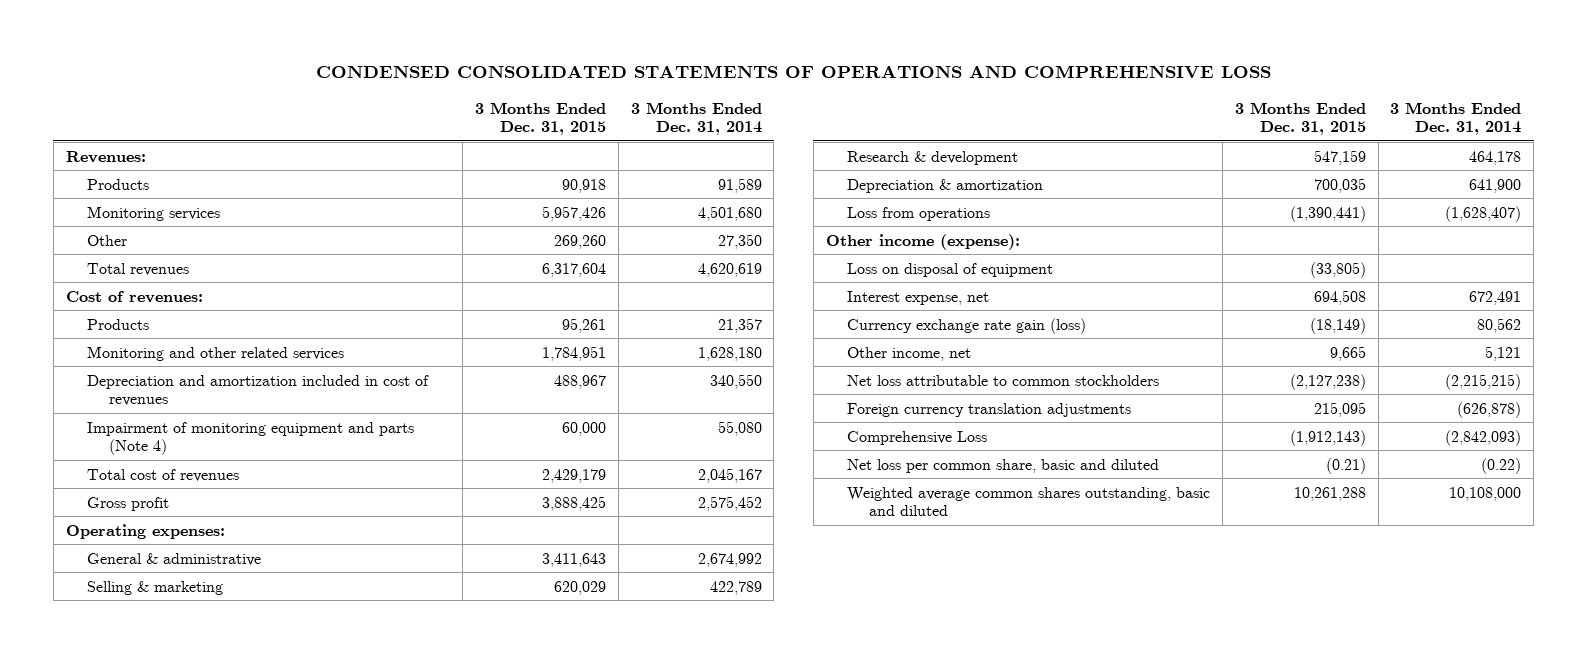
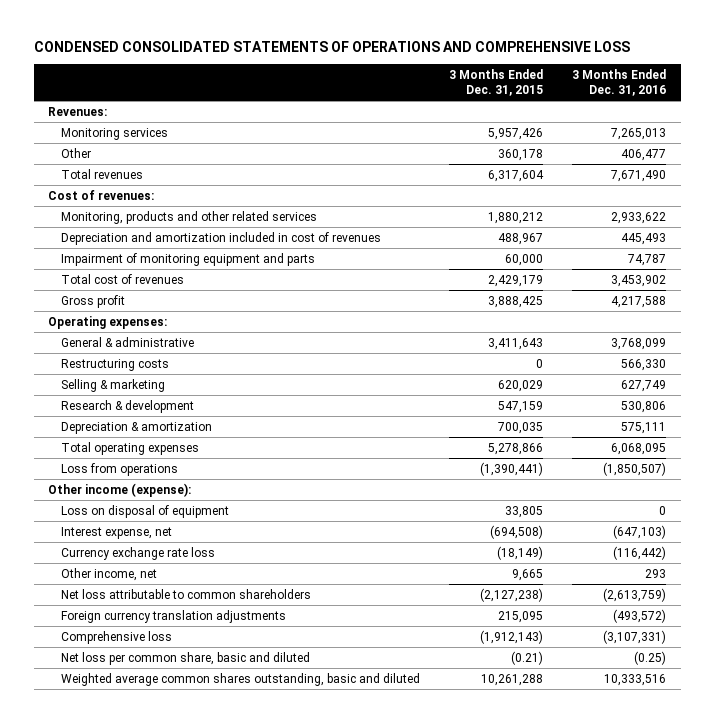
[630,101,762,136] 3 Months Ended Dec. 31, 2014 -> none
none -> [572,68,667,97] 3 Months Ended Dec. 31, 2016
[87,178,150,190] Products -> none
[553,234,606,249] 269,260 -> [498,148,544,161] 360,178
[87,318,150,330] Products -> none
[87,345,345,361] Monitoring and other related services -> [60,210,317,224] Monitoring, products and other related services
[541,345,606,361] 1,784,951 -> [488,211,544,224] 1,880,212
[87,421,415,456] Impairment of monitoring equipment and parts (Note 4) -> [60,252,315,266] Impairment of monitoring equipment and parts
none -> [60,358,169,371] Restructuring costs
none -> [60,441,199,455] Total operating expenses
[1309,261,1366,278] (33,805) -> [505,505,544,518] 33,805
[1313,289,1366,305] 694,508 -> [490,524,544,539] (694,508)
[847,317,1087,334] Currency exchange rate gain (loss) -> [60,546,215,560] Currency exchange rate loss
[847,374,1160,386] Net loss attributable to common stockholders -> [60,588,311,599] Net loss attributable to common shareholders
[847,430,988,445] Comprehensive Loss -> [60,630,172,644] Comprehensive loss

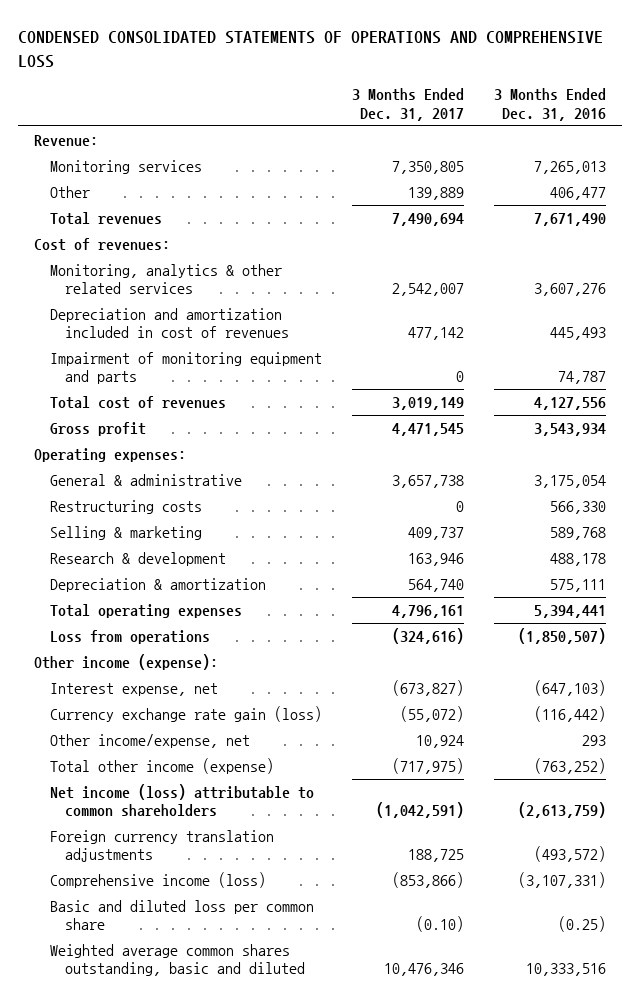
[449,68,544,97] 3 Months Ended Dec. 31, 2015 -> none
none -> [351,88,464,121] 3 Months Ended Dec. 31, 2017
[48,106,108,116] Revenues: -> [33,134,98,146] Revenue:
[60,210,317,224] Monitoring, products and other related services -> [49,263,282,295] Monitoring, analytics & other related services
[611,211,667,224] 2,933,622 -> [534,283,607,297] 3,607,276
[611,274,667,287] 3,453,902 -> [534,396,607,410] 4,127,556
[611,295,667,308] 4,217,588 -> [534,422,607,436] 3,543,934
[611,337,667,350] 3,768,099 -> [534,474,607,488] 3,175,054
[621,379,667,392] 627,749 -> [550,526,607,540] 589,768
[621,400,667,413] 530,806 -> [550,552,607,566] 488,178
[611,442,667,455] 6,068,095 -> [534,604,607,618] 5,394,441
[60,504,229,518] Loss on disposal of equipment -> none
[60,546,215,560] Currency exchange rate loss -> [49,705,322,722] Currency exchange rate gain (loss)
[60,567,157,581] Other income, net -> [49,733,250,748] Other income/expense, net
none -> [49,757,274,774] Total other income (expense)
[60,588,311,599] Net loss attributable to common shareholders -> [49,783,314,818] Net income (loss) attributable to common shareholders
[60,630,172,644] Comprehensive loss -> [49,871,266,888] Comprehensive income (loss)
[60,651,310,665] Net loss per common share, basic and diluted -> [49,899,314,931] Basic and diluted loss per common share

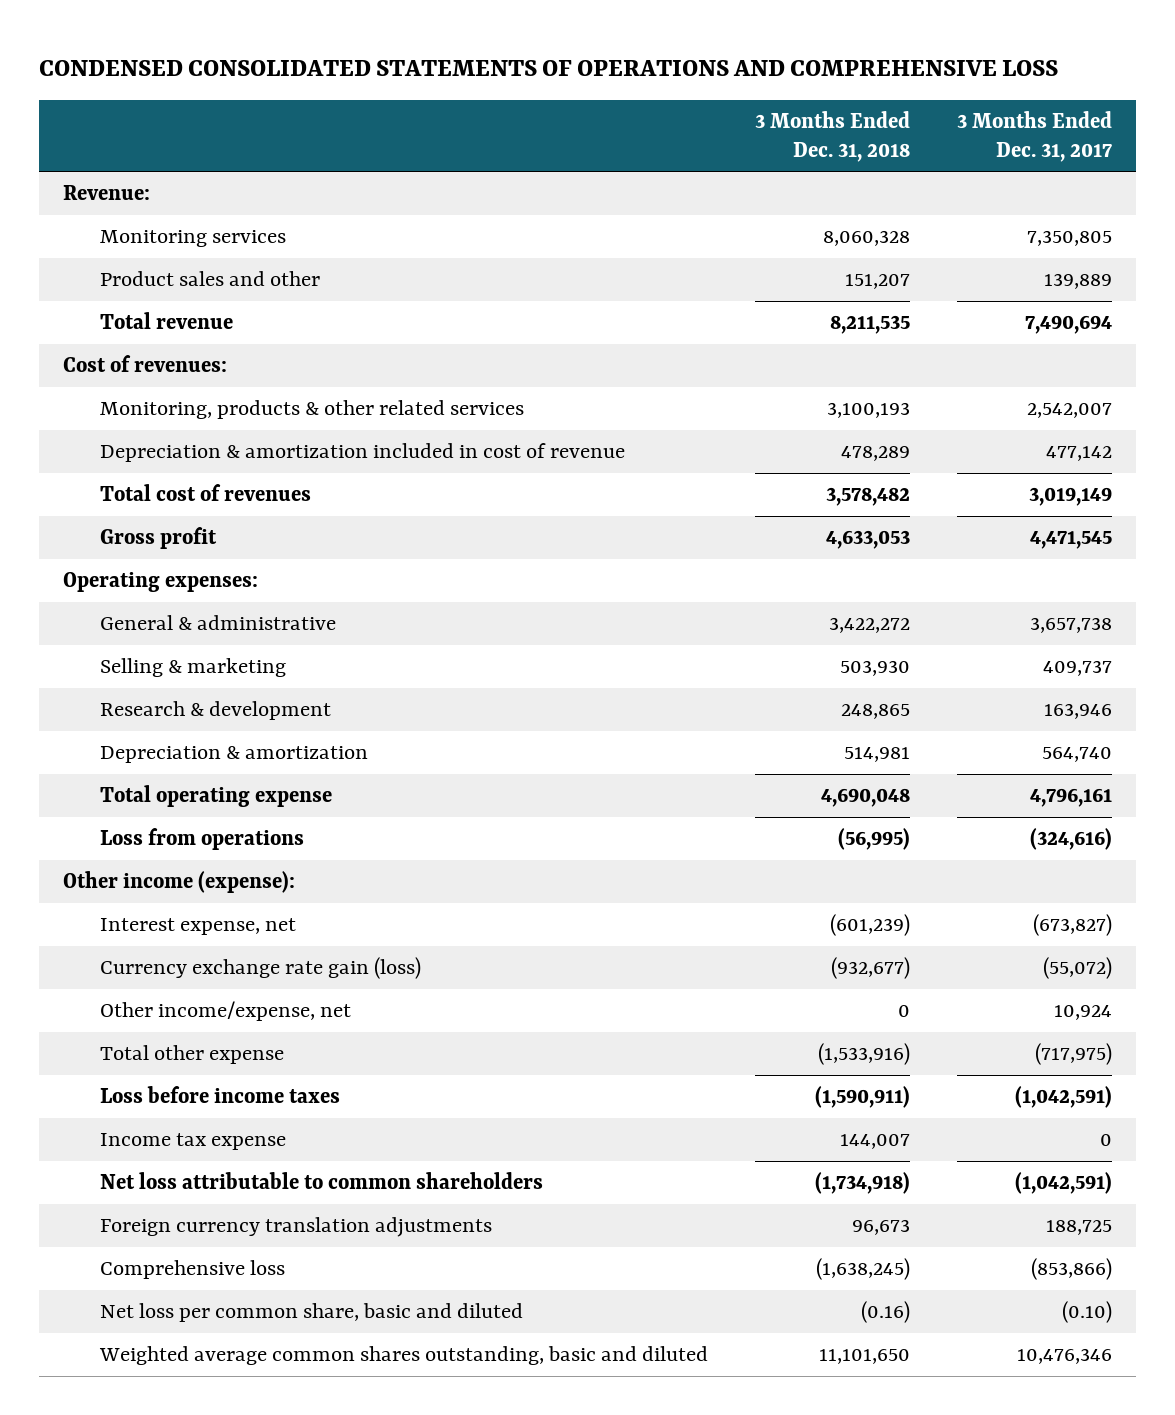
[494,88,607,121] 3 Months Ended Dec. 31, 2016 -> none
none -> [755,111,911,162] 3 Months Ended Dec. 31, 2018
[49,185,90,198] Other -> [100,271,321,287] Product sales and other
[49,211,162,225] Total revenues -> [100,312,234,330] Total revenue
[49,351,322,385] Impairment of monitoring equipment and parts -> none
[49,263,282,295] Monitoring, analytics & other related services -> [100,400,525,420] Monitoring, products & other related services
[49,307,290,339] Depreciation and amortization included in cost of revenues -> [100,443,626,463] Depreciation & amortization included in cost of revenue
[49,499,202,514] Restructuring costs -> none
[49,603,242,618] Total operating expenses -> [100,785,333,808] Total operating expense
[49,757,274,774] Total other income (expense) -> [100,1045,285,1065] Total other expense
none -> [100,1086,341,1104] Loss before income taxes
none -> [100,1133,287,1151] Income tax expense
[49,783,314,818] Net income (loss) attributable to common shareholders -> [100,1172,544,1190] Net loss attributable to common shareholders
[49,871,266,888] Comprehensive income (loss) -> [100,1260,286,1280] Comprehensive loss
[49,899,314,931] Basic and diluted loss per common share -> [100,1303,524,1323] Net loss per common share, basic and diluted

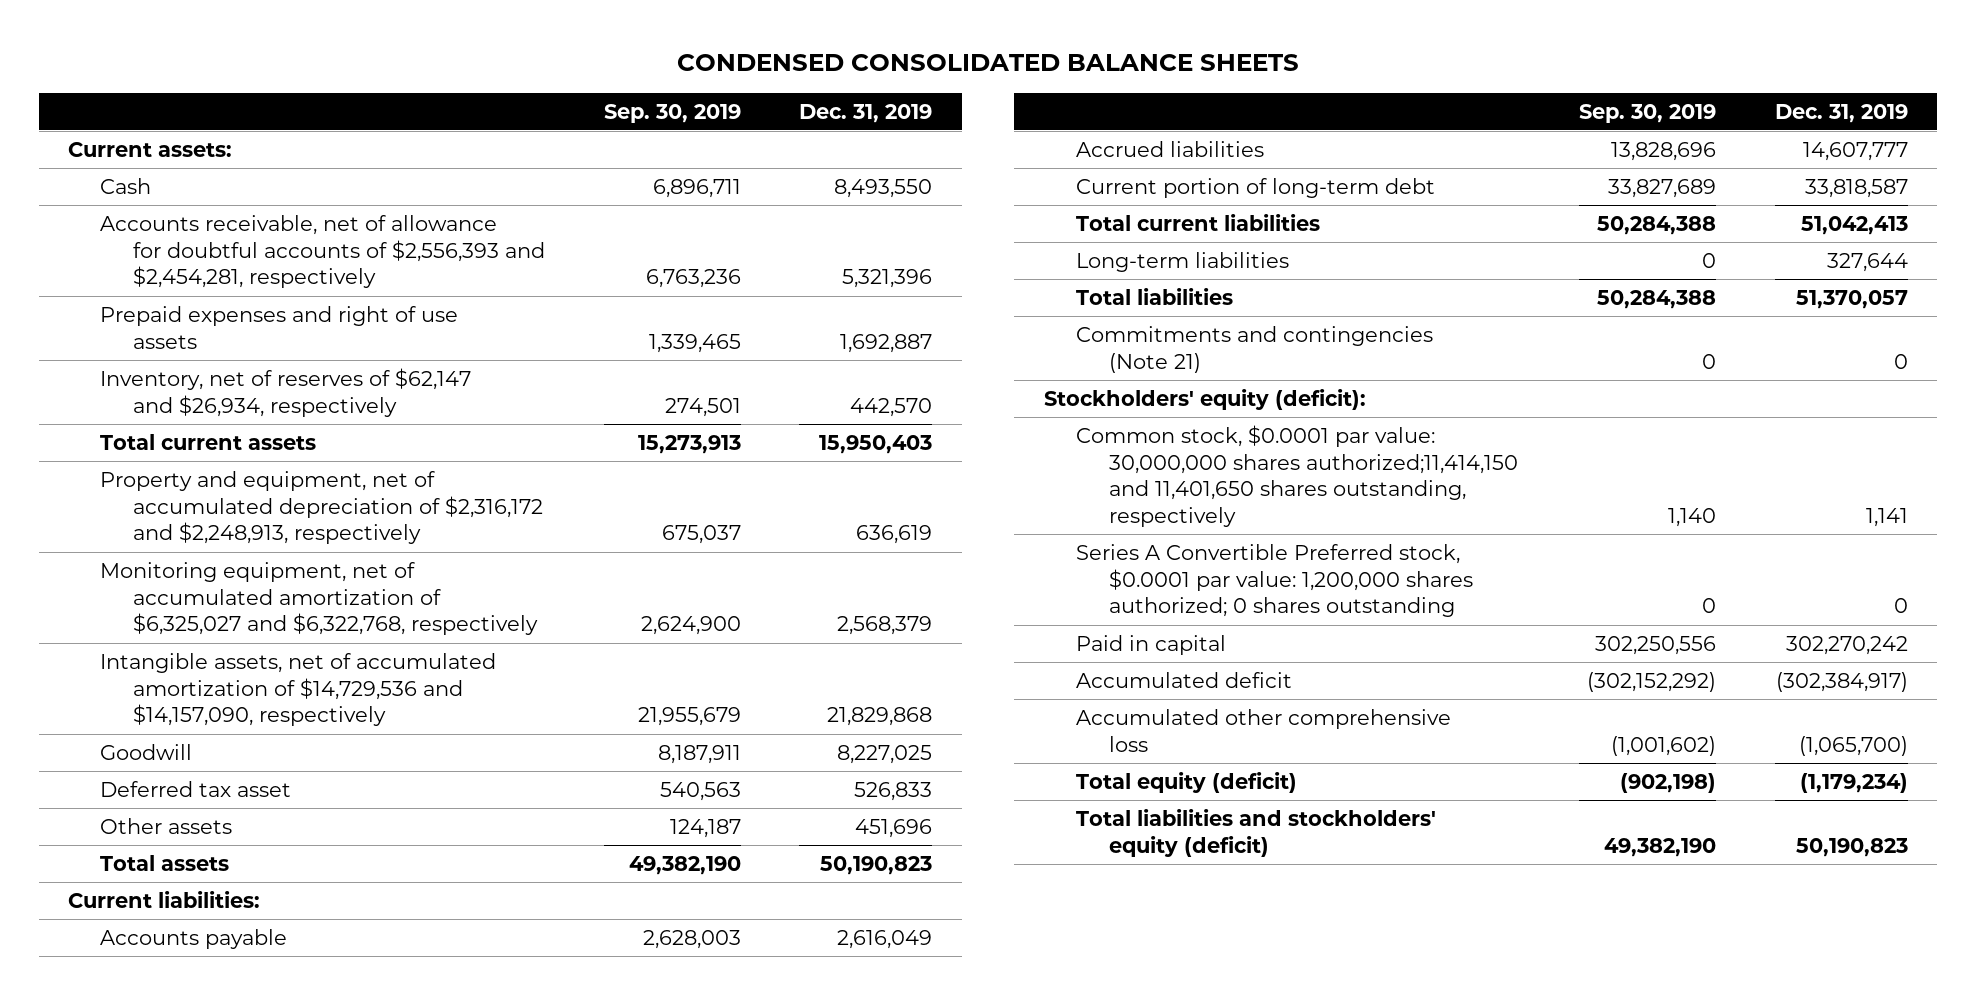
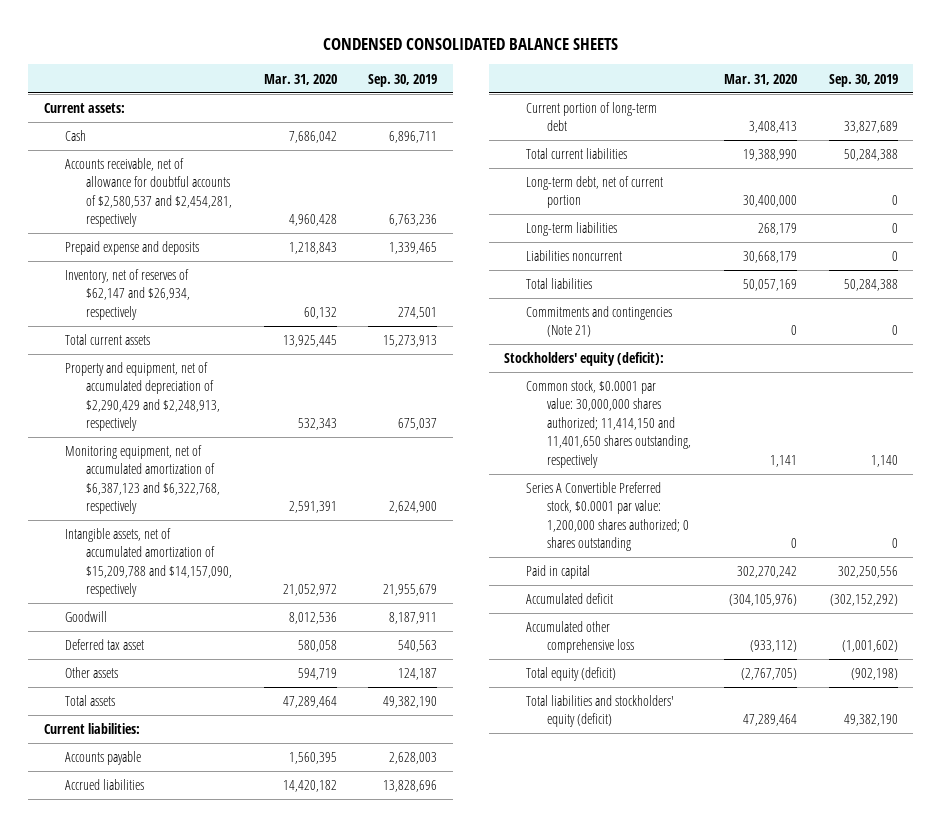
[799,103,933,123] Dec. 31, 2019 -> none
none -> [263,73,337,85] Mar. 31, 2020
[100,215,545,289] Accounts receivable, net of allowance for doubtful accounts of $2,556,393 and $2,454,281, respectively -> [65,158,233,228] Accounts receivable, net of allowance for doubtful accounts of $2,580,537 and $2,454,281, respectively
[100,306,459,349] Prepaid expenses and right of use assets -> [65,241,200,256] Prepaid expense and deposits
[100,471,543,545] Property and equipment, net of accumulated depreciation of $2,316,172 and $2,248,913, respectively -> [65,362,221,432] Property and equipment, net of accumulated depreciation of $2,290,429 and $2,248,913, respectively
[100,562,538,636] Monitoring equipment, net of accumulated amortization of $6,325,027 and $6,322,768, respectively -> [65,445,221,515] Monitoring equipment, net of accumulated amortization of $6,387,123 and $6,322,768, respectively
[100,653,497,727] Intangible assets, net of accumulated amortization of $14,729,536 and $14,157,090, respectively -> [65,528,233,598] Intangible assets, net of accumulated amortization of $15,209,788 and $14,157,090, respectively
none -> [525,176,663,209] Long-term debt, net of current portion
none -> [525,250,622,262] Liabilities noncurrent
[1076,425,1518,527] Common stock, $0.0001 par value: 30,000,000 shares authorized;11,414,150 and 11,401,650 shares outstanding, respectively -> [525,380,691,468] Common stock, $0.0001 par value: 30,000,000 shares authorized; 11,414,150 and 11,401,650 shares outstanding, respectively

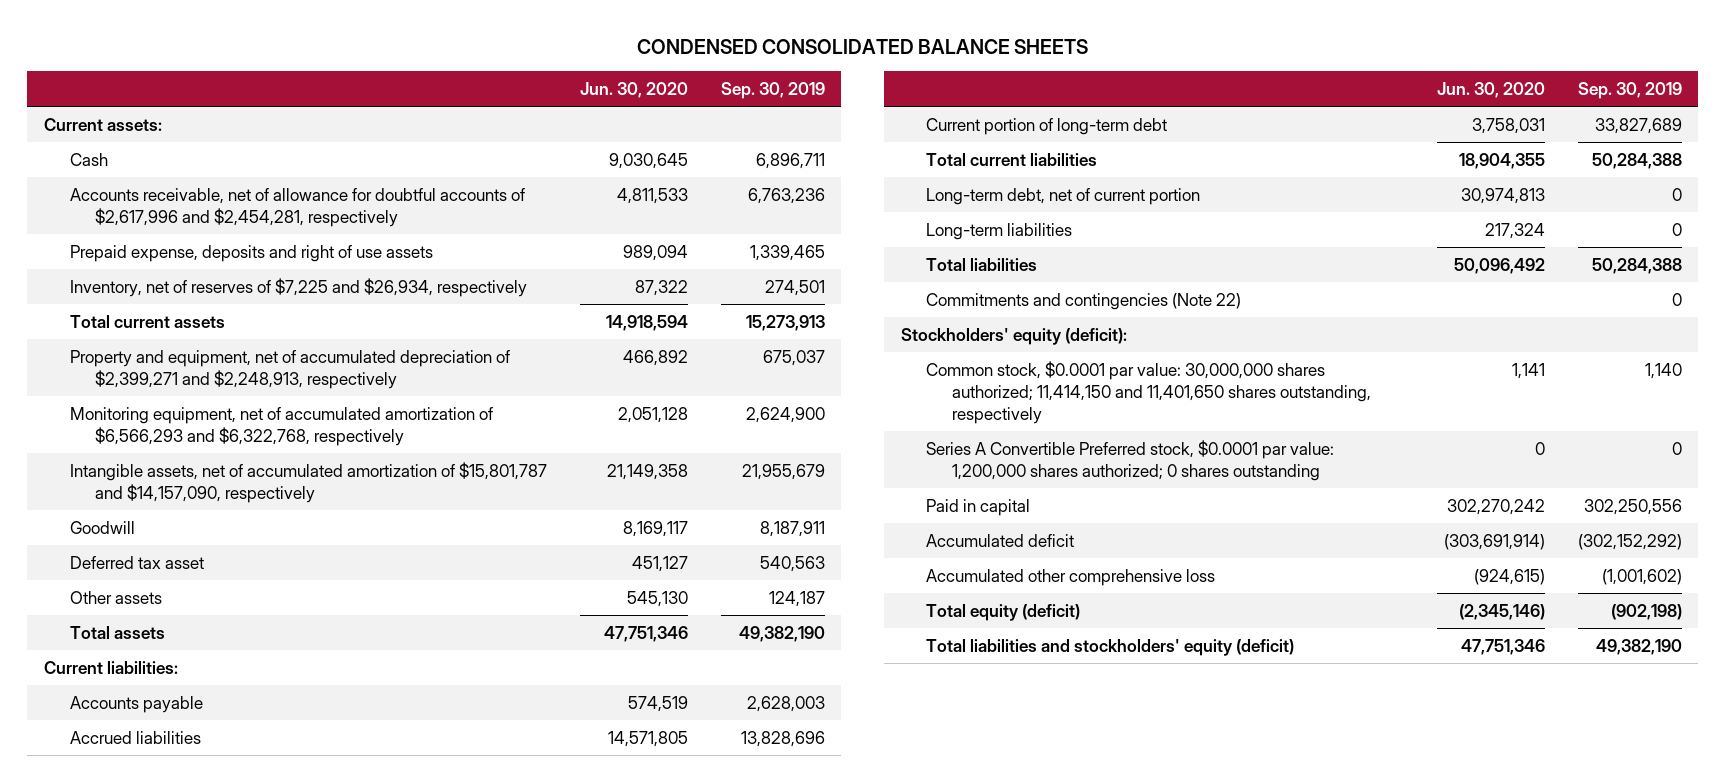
[263,73,337,85] Mar. 31, 2020 -> none
none -> [579,81,688,98] Jun. 30, 2020
[65,158,233,228] Accounts receivable, net of allowance for doubtful accounts of $2,580,537 and $2,454,281, respectively -> [69,187,525,227] Accounts receivable, net of allowance for doubtful accounts of $2,617,996 and $2,454,281, respectively
[65,241,200,256] Prepaid expense and deposits -> [69,244,433,262] Prepaid expense, deposits and right of use assets
[65,269,191,320] Inventory, net of reserves of $62,147 and $26,934, respectively -> [69,277,527,297] Inventory, net of reserves of $7,225 and $26,934, respectively
[65,362,221,432] Property and equipment, net of accumulated depreciation of $2,290,429 and $2,248,913, respectively -> [69,349,510,389] Property and equipment, net of accumulated depreciation of $2,399,271 and $2,248,913, respectively
[65,445,221,515] Monitoring equipment, net of accumulated amortization of $6,387,123 and $6,322,768, respectively -> [69,406,493,446] Monitoring equipment, net of accumulated amortization of $6,566,293 and $6,322,768, respectively
[65,528,233,598] Intangible assets, net of accumulated amortization of $15,209,788 and $14,157,090, respectively -> [69,461,547,503] Intangible assets, net of accumulated amortization of $15,801,787 and $14,157,090, respectively
[525,250,622,262] Liabilities noncurrent -> none
[525,306,672,338] Commitments and contingencies (Note 21) -> [926,292,1242,310] Commitments and contingencies (Note 22)

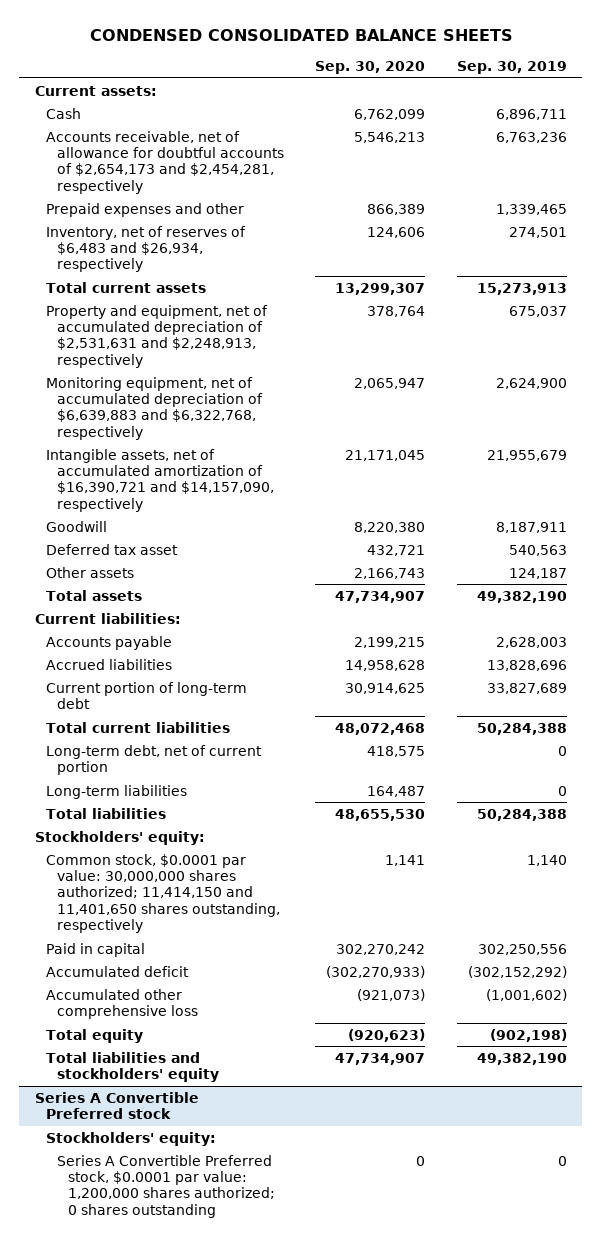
[579,81,688,98] Jun. 30, 2020 -> none
none -> [315,61,426,75] Sep. 30, 2020
[69,187,525,227] Accounts receivable, net of allowance for doubtful accounts of $2,617,996 and $2,454,281, respectively -> [46,130,285,194] Accounts receivable, net of allowance for doubtful accounts of $2,654,173 and $2,454,281, respectively
[69,244,433,262] Prepaid expense, deposits and right of use assets -> [46,202,245,217] Prepaid expenses and other
[69,277,527,297] Inventory, net of reserves of $7,225 and $26,934, respectively -> [46,225,247,273] Inventory, net of reserves of $6,483 and $26,934, respectively
[69,349,510,389] Property and equipment, net of accumulated depreciation of $2,399,271 and $2,248,913, respectively -> [46,304,269,368] Property and equipment, net of accumulated depreciation of $2,531,631 and $2,248,913, respectively
[69,406,493,446] Monitoring equipment, net of accumulated amortization of $6,566,293 and $6,322,768, respectively -> [46,376,264,440] Monitoring equipment, net of accumulated depreciation of $6,639,883 and $6,322,768, respectively
[69,461,547,503] Intangible assets, net of accumulated amortization of $15,801,787 and $14,157,090, respectively -> [46,448,275,512] Intangible assets, net of accumulated amortization of $16,390,721 and $14,157,090, respectively
[926,292,1242,310] Commitments and contingencies (Note 22) -> none
[900,327,1127,345] Stockholders' equity (deficit): -> [34,830,205,845] Stockholders' equity:
[926,439,1335,481] Series A Convertible Preferred stock, $0.0001 par value: 1,200,000 shares authorized; 0 shares outstanding -> none
[926,603,1081,621] Total equity (deficit) -> [46,1028,144,1043] Total equity
[926,638,1295,656] Total liabilities and stockholders' equity (deficit) -> [46,1051,220,1083] Total liabilities and stockholders' equity
none -> [34,1091,199,1120] Series A Convertible Preferred stock
none -> [46,1131,217,1146] Stockholders' equity:
none -> [57,1154,276,1218] Series A Convertible Preferred stock, $0.0001 par value: 1,200,000 shares authorized; 0 shares outstanding

